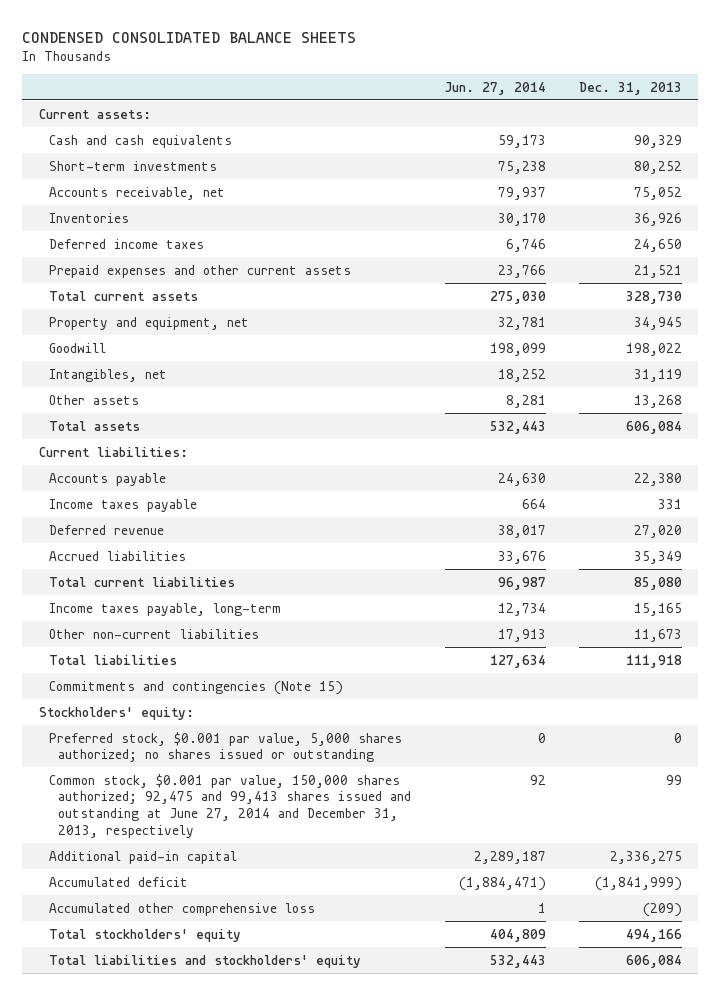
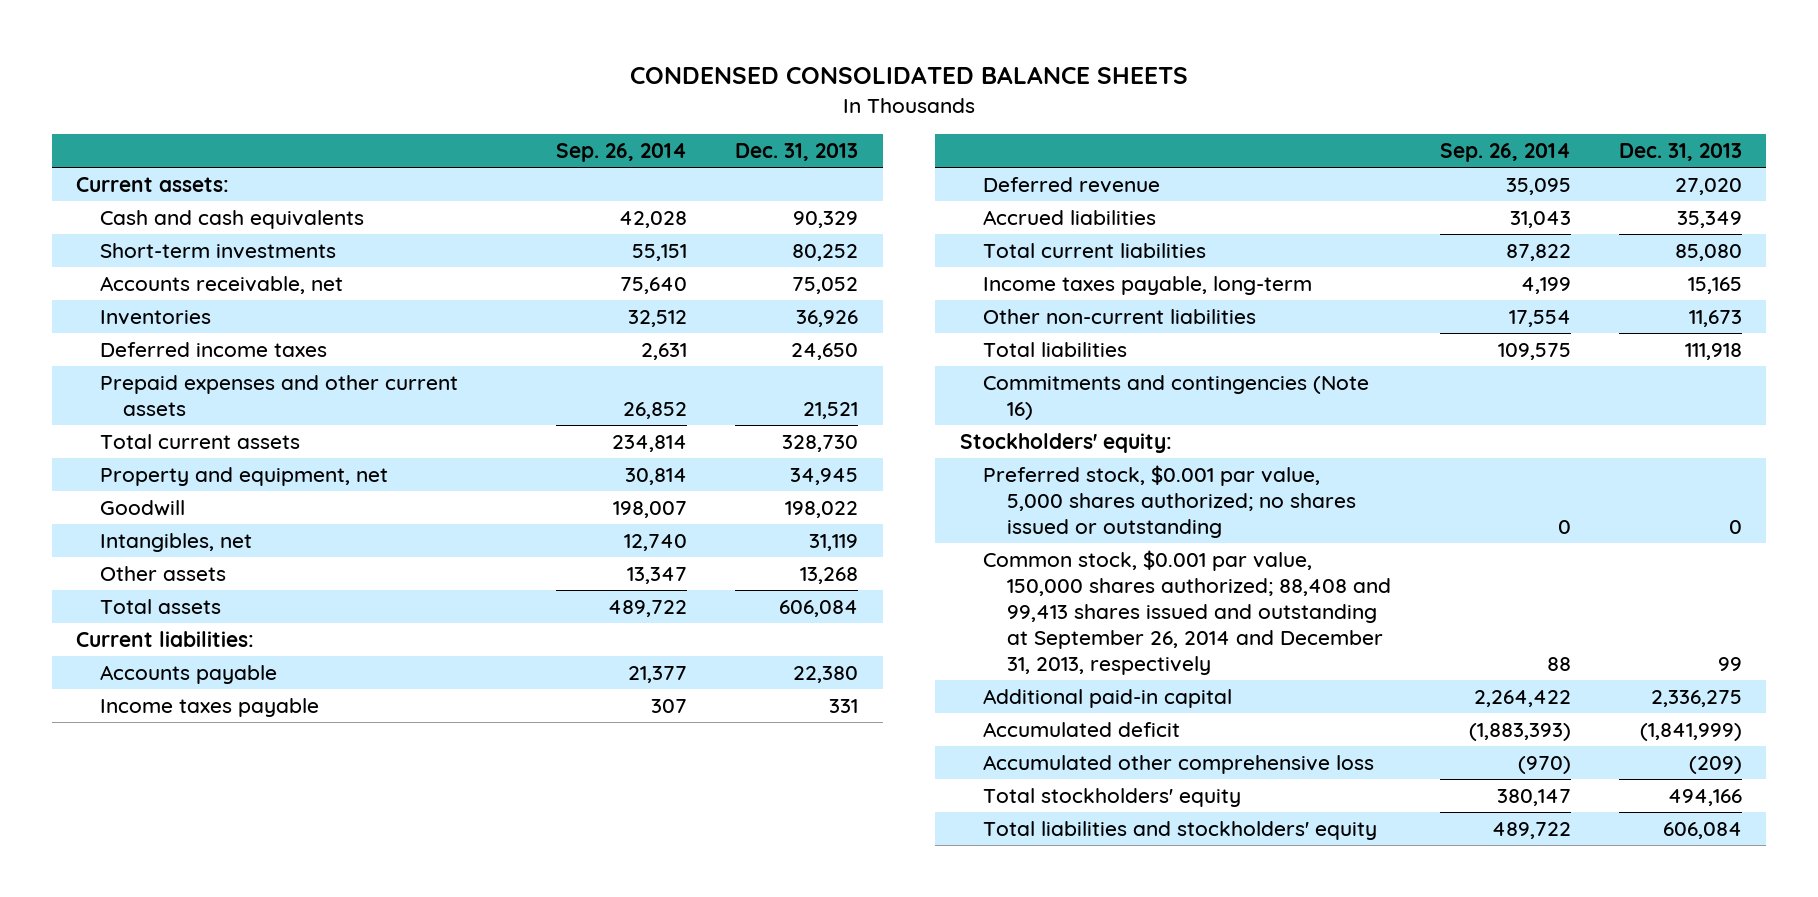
[444,81,546,95] Jun. 27, 2014 -> none
none -> [555,143,687,163] Sep. 26, 2014
[48,680,343,695] Commitments and contingencies (Note 15) -> [983,375,1370,420] Commitments and contingencies (Note 16)
[48,773,412,838] Common stock, $0.001 par value, 150,000 shares authorized; 92,475 and 99,413 shares issued and outstanding at June 27, 2014 and December 31, 2013, respectively -> [983,550,1392,675] Common stock, $0.001 par value, 150,000 shares authorized; 88,408 and 99,413 shares issued and outstanding at September 26, 2014 and December 31, 2013, respectively

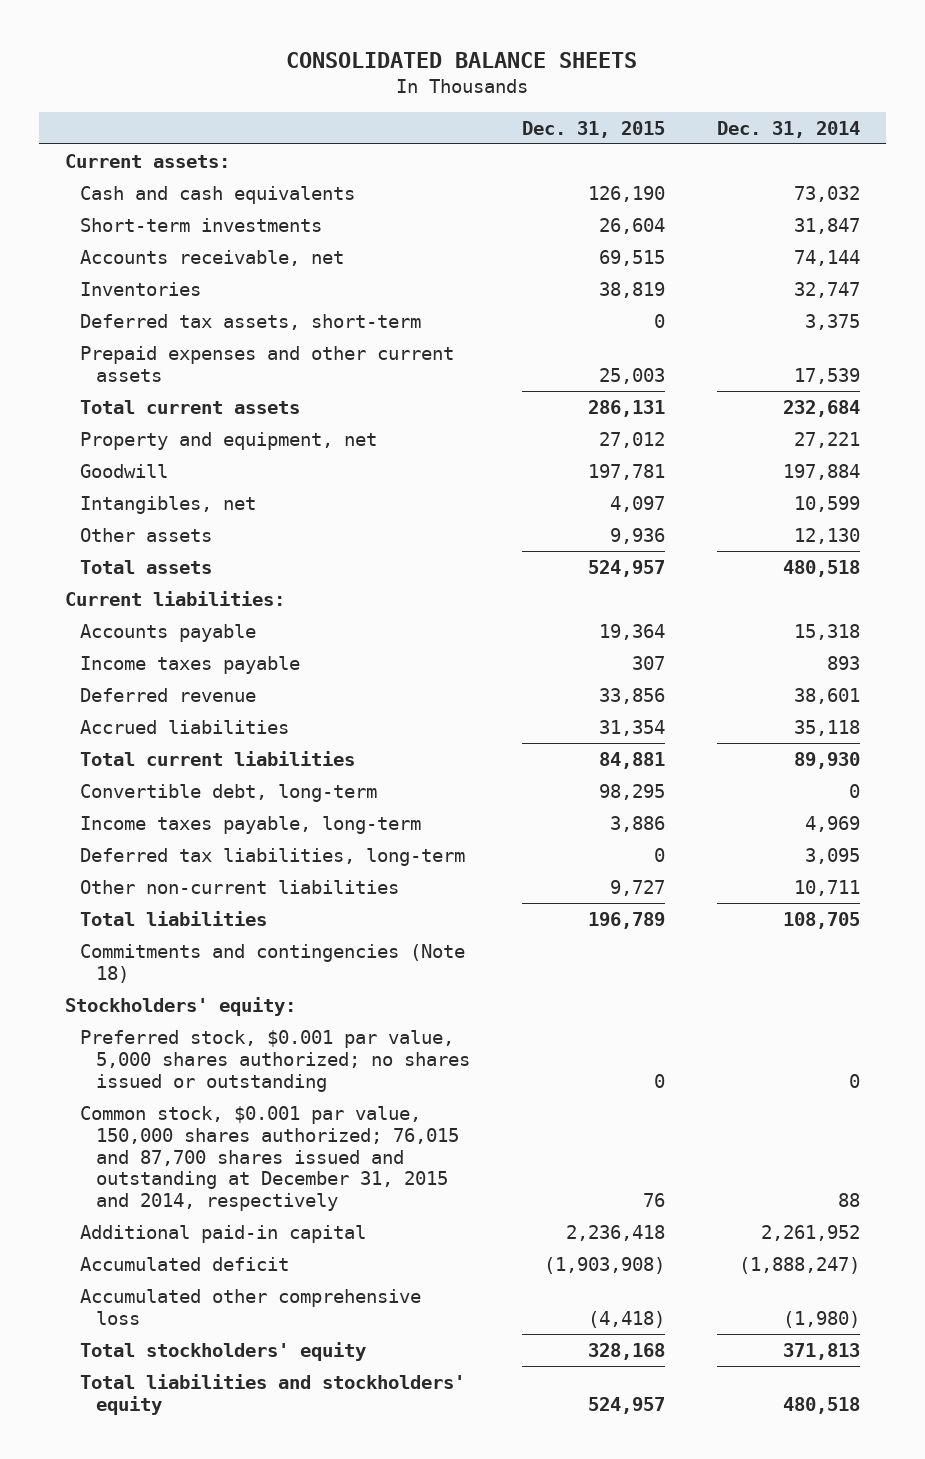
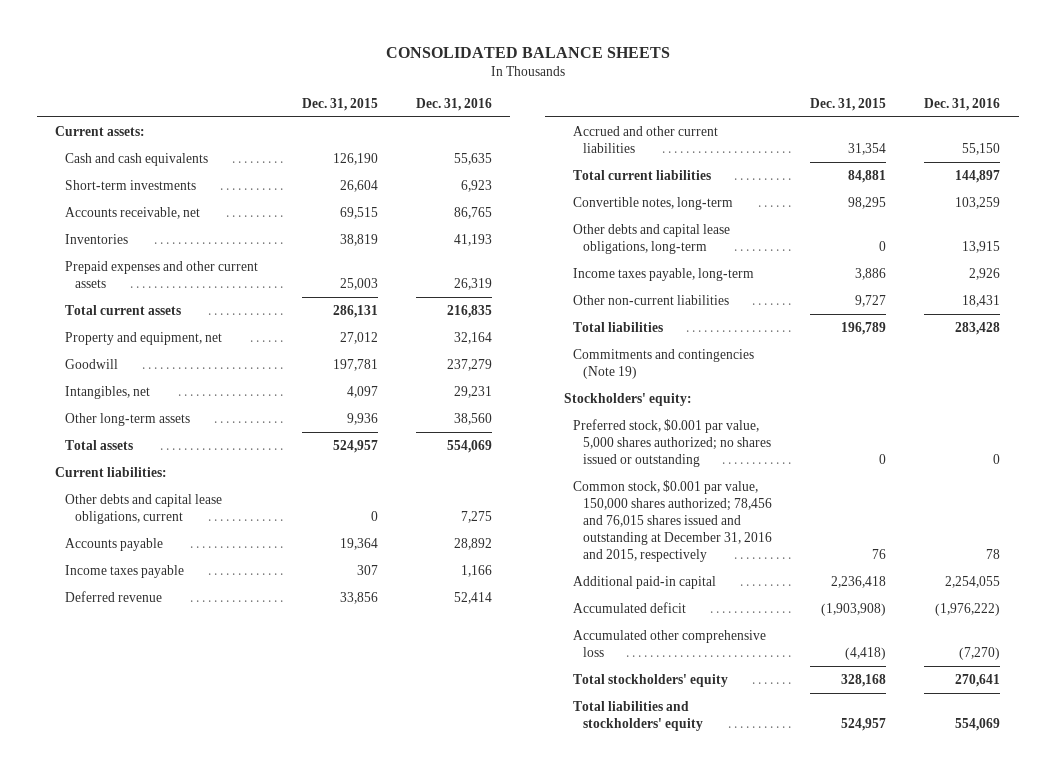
[716,121,860,139] Dec. 31, 2014 -> none
none -> [415,97,492,111] Dec. 31, 2016
[80,313,422,330] Deferred tax assets, short-term -> none
[80,527,213,542] Other assets -> [65,412,191,426] Other long-term assets
none -> [65,493,223,524] Other debts and capital lease obligations, current
[80,719,290,734] Accrued liabilities -> [573,125,719,153] Accrued and other current liabilities
[80,783,378,802] Convertible debt, long-term -> [573,196,734,210] Convertible notes, long-term
none -> [573,223,731,254] Other debts and capital lease obligations, long-term
[80,847,466,866] Deferred tax liabilities, long-term -> none
[80,943,466,983] Commitments and contingencies (Note 18) -> [573,348,755,379] Commitments and contingencies (Note 19)
[80,1105,459,1212] Common stock, $0.001 par value, 150,000 shares authorized; 76,015 and 87,700 shares issued and outstanding at December 31, 2015 and 2014, respectively -> [573,479,773,562] Common stock, $0.001 par value, 150,000 shares authorized; 78,456 and 76,015 shares issued and outstanding at December 31, 2016 and 2015, respectively

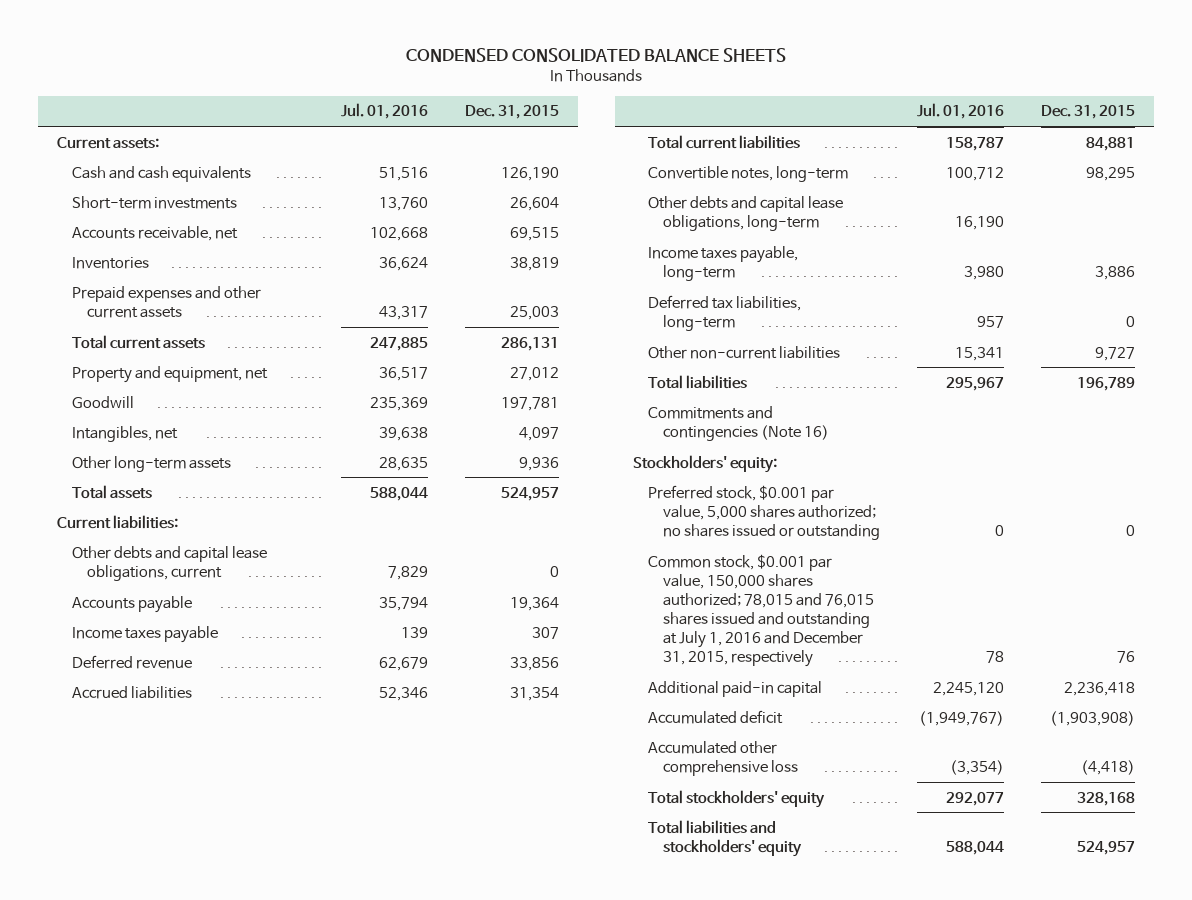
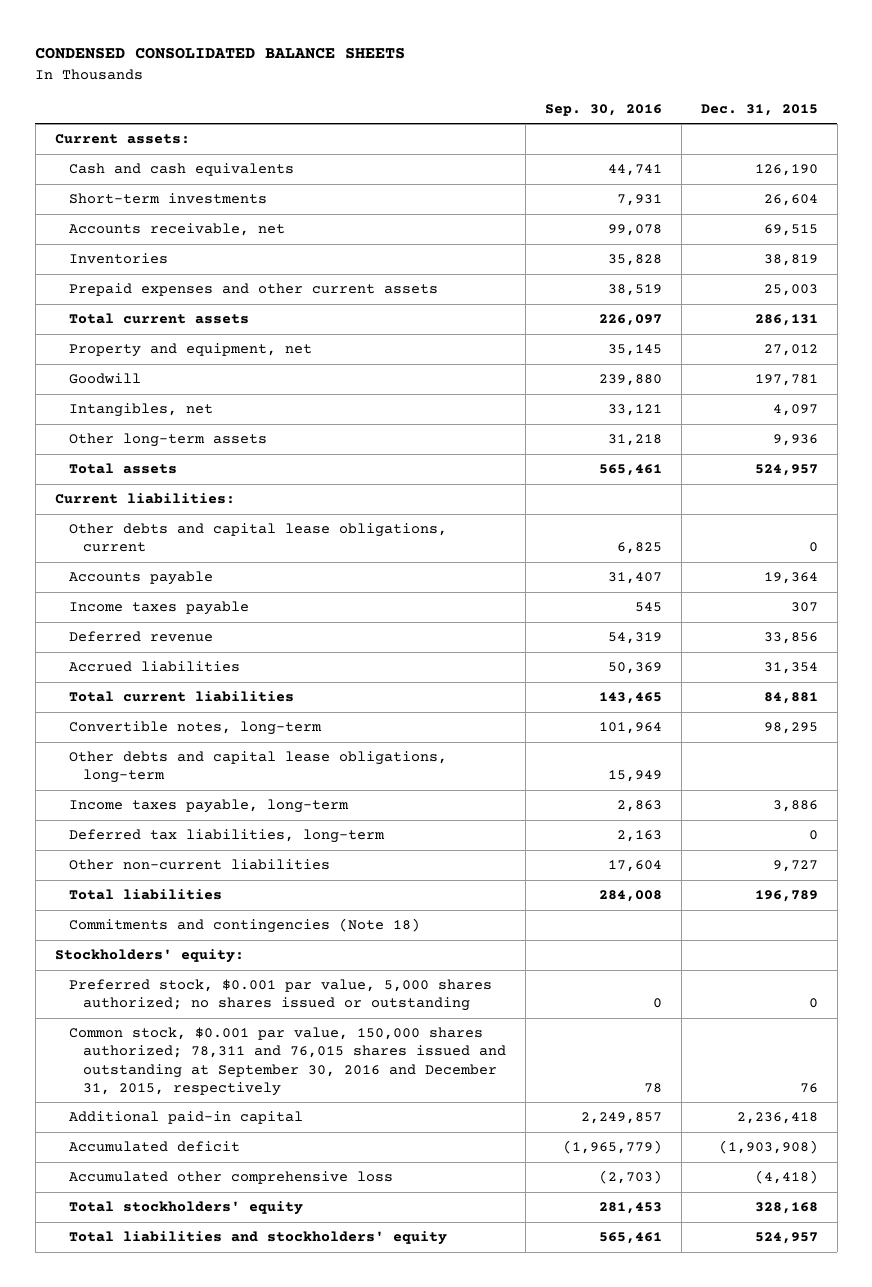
[340,103,428,120] Jul. 01, 2016 -> none
none -> [544,103,662,116] Sep. 30, 2016
[647,405,829,441] Commitments and contingencies (Note 16) -> [68,918,420,934] Commitments and contingencies (Note 18)
[647,553,874,668] Common stock, $0.001 par value, 150,000 shares authorized; 78,015 and 76,015 shares issued and outstanding at July 1, 2016 and December 31, 2015, respectively -> [68,1027,506,1096] Common stock, $0.001 par value, 150,000 shares authorized; 78,311 and 76,015 shares issued and outstanding at September 30, 2016 and December 31, 2015, respectively

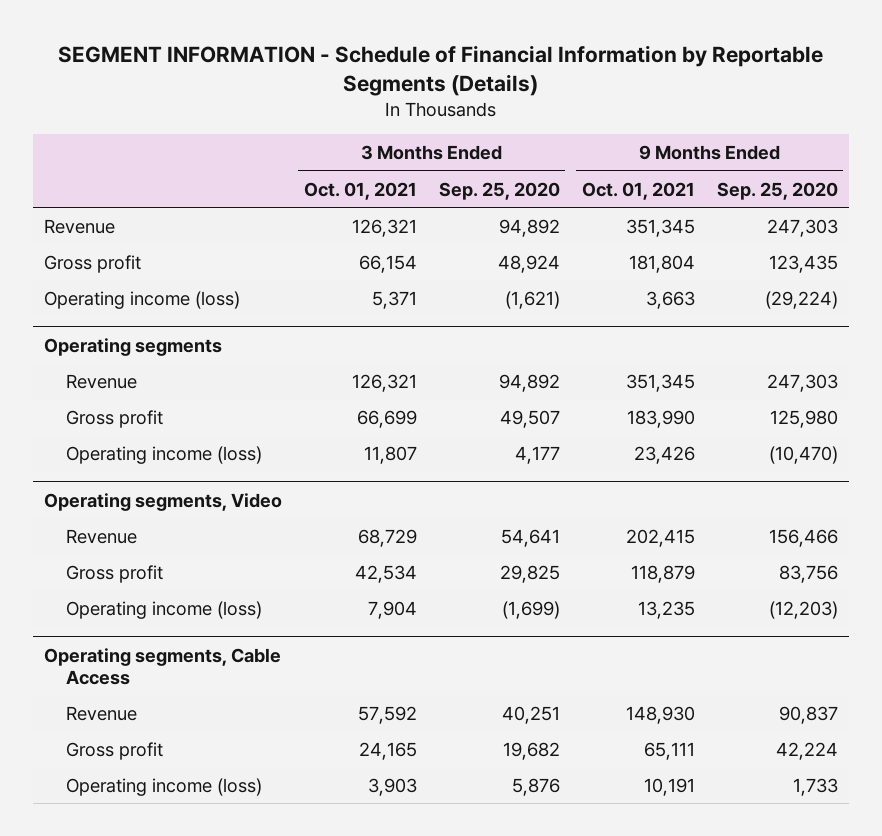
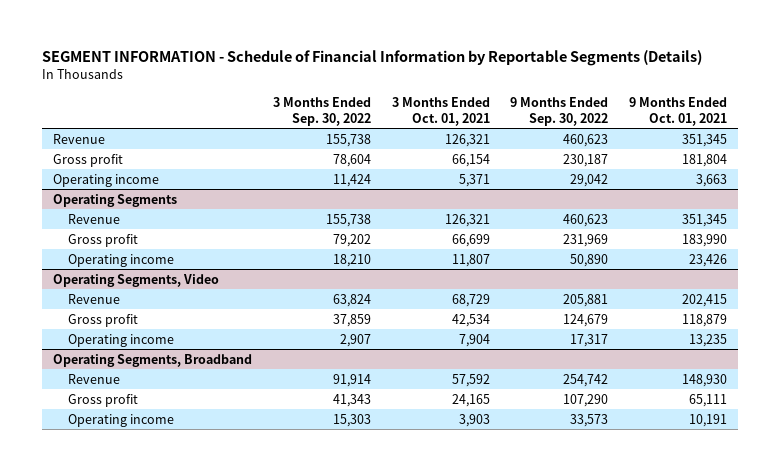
[438,181,560,200] Sep. 25, 2020 -> none
[716,181,838,200] Sep. 25, 2020 -> none
none -> [272,96,371,126] 3 Months Ended Sep. 30, 2022
none -> [510,96,609,126] 9 Months Ended Sep. 30, 2022
[43,290,240,309] Operating income (loss) -> [52,173,159,187] Operating income
[43,337,222,356] Operating segments -> [52,193,177,207] Operating Segments
[66,445,263,464] Operating income (loss) -> [67,253,174,267] Operating income
[43,492,282,511] Operating segments, Video -> [52,273,219,287] Operating Segments, Video
[43,647,281,685] Operating segments, Cable Access -> none
[66,600,263,619] Operating income (loss) -> [67,333,174,347] Operating income
none -> [52,353,252,367] Operating Segments, Broadband
[66,777,263,796] Operating income (loss) -> [67,413,174,427] Operating income

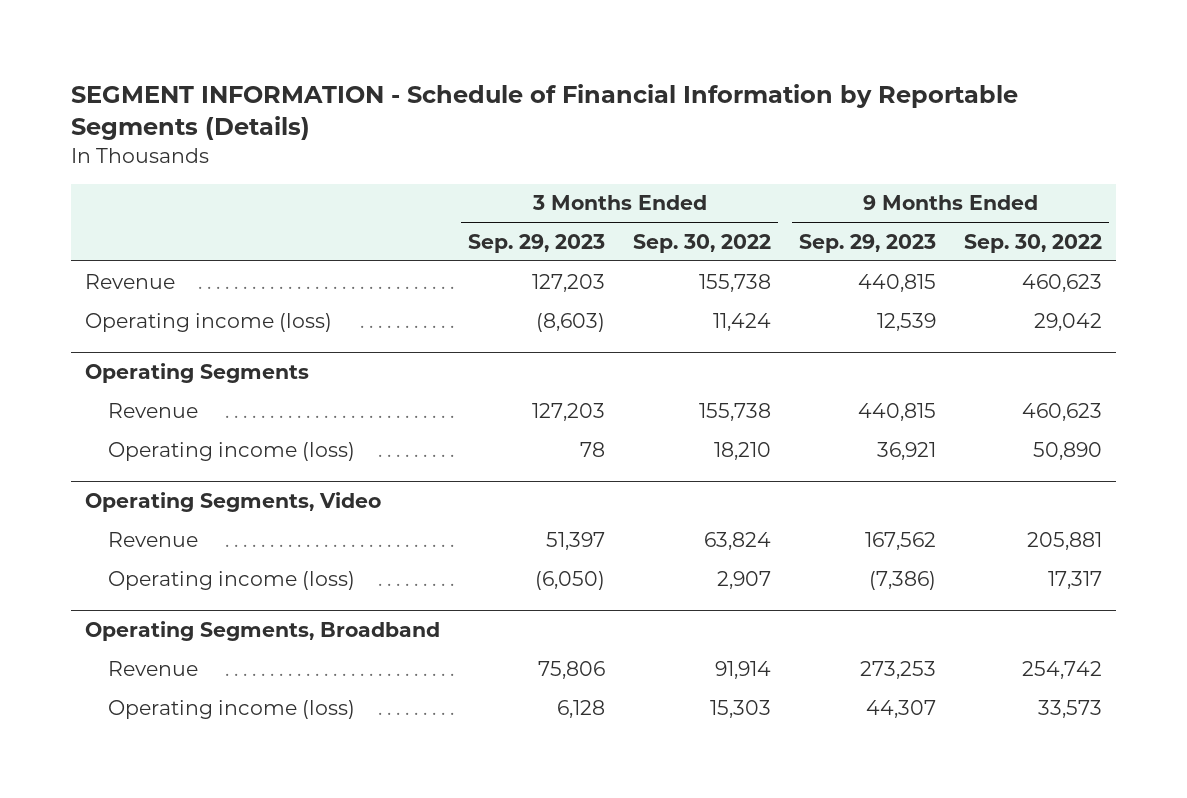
[391,96,490,126] 3 Months Ended Oct. 01, 2021 -> none
[629,96,728,126] 9 Months Ended Oct. 01, 2021 -> none
none -> [468,233,606,253] Sep. 29, 2023
none -> [799,233,937,253] Sep. 29, 2023
[52,153,123,167] Gross profit -> none
[52,173,159,187] Operating income -> [84,312,332,332] Operating income (loss)
[67,233,138,247] Gross profit -> none
[67,253,174,267] Operating income -> [108,441,356,461] Operating income (loss)
[67,313,138,327] Gross profit -> none
[67,333,174,347] Operating income -> [108,570,356,590] Operating income (loss)
[67,393,138,407] Gross profit -> none
[67,413,174,427] Operating income -> [108,699,356,719] Operating income (loss)

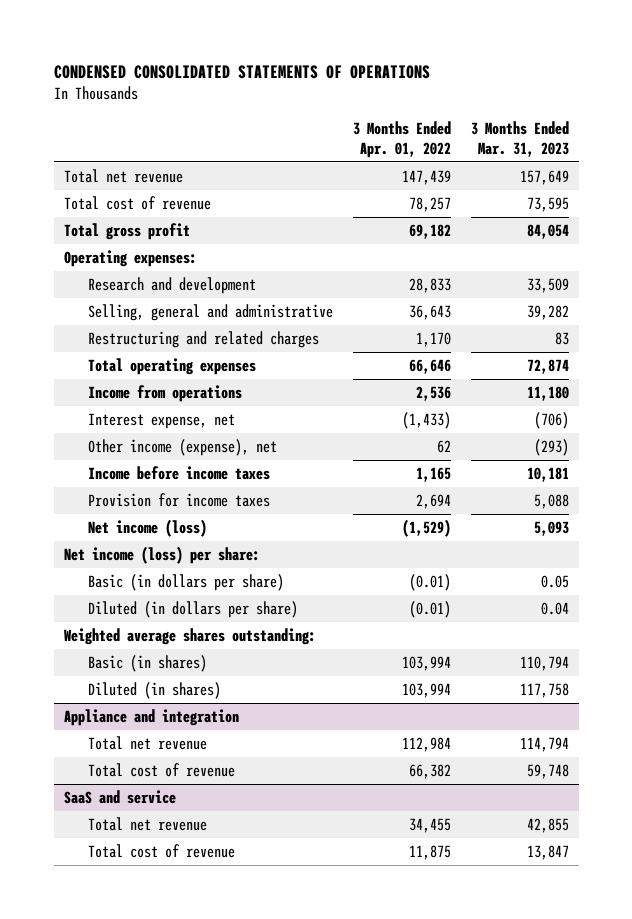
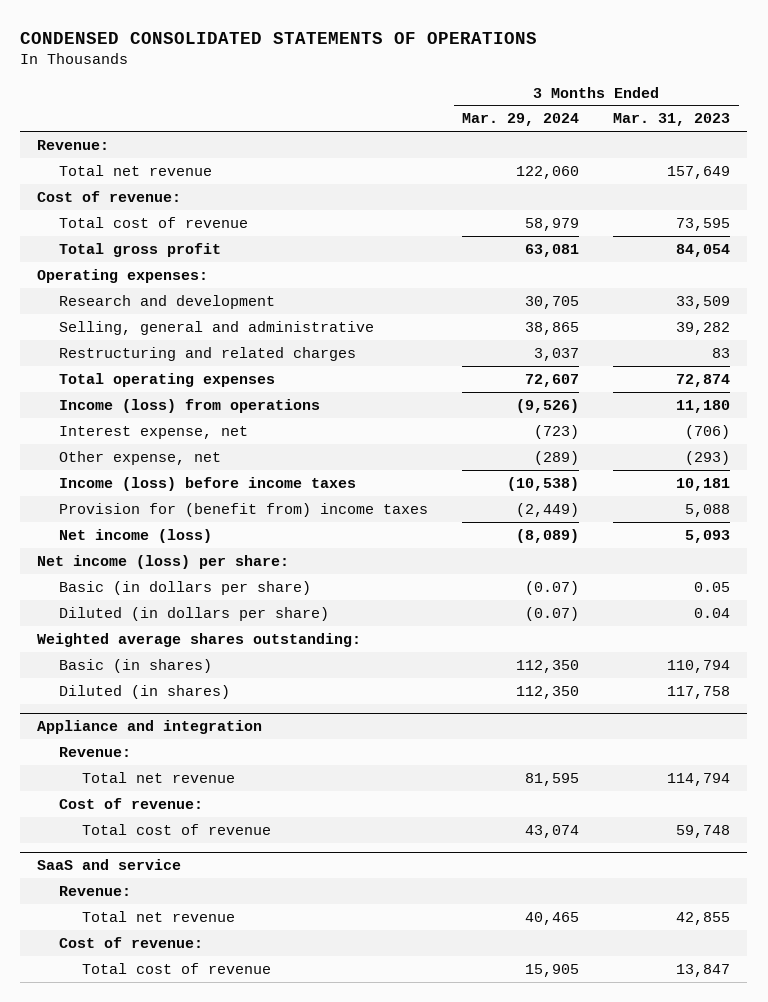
[352,121,451,158] 3 Months Ended Apr. 01, 2022 -> none
none -> [462,113,580,127] Mar. 29, 2024
none -> [37,139,110,150] Revenue:
none -> [37,190,182,202] Cost of revenue:
[87,384,242,402] Income from operations -> [59,398,321,413] Income (loss) from operations
[87,438,277,456] Other income (expense), net -> [59,450,222,465] Other expense, net
[87,465,270,480] Income before income taxes -> [59,476,357,491] Income (loss) before income taxes
[87,492,270,507] Provision for income taxes -> [59,502,429,517] Provision for (benefit from) income taxes
none -> [59,746,132,757] Revenue:
none -> [59,797,204,809] Cost of revenue:
none -> [59,885,132,896] Revenue:
none -> [59,936,204,948] Cost of revenue:

